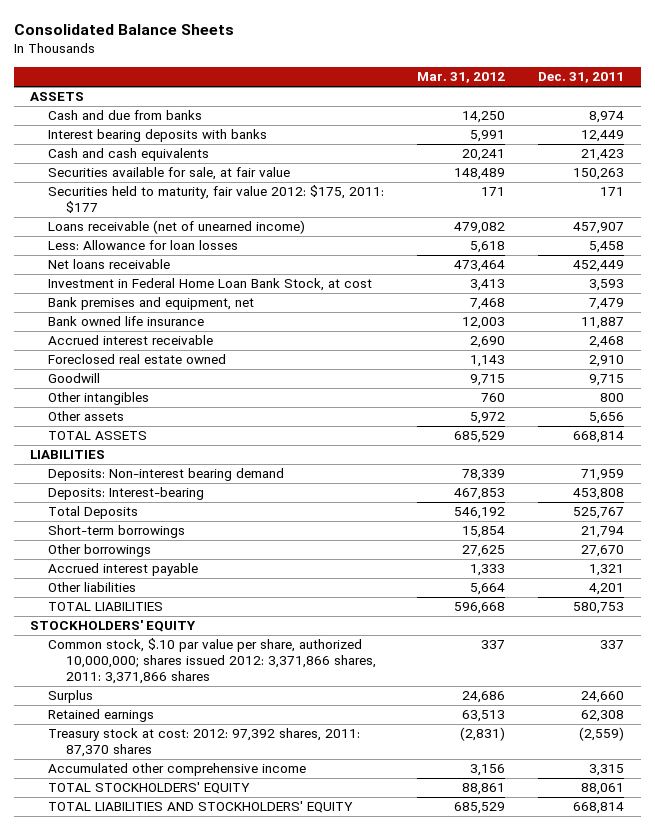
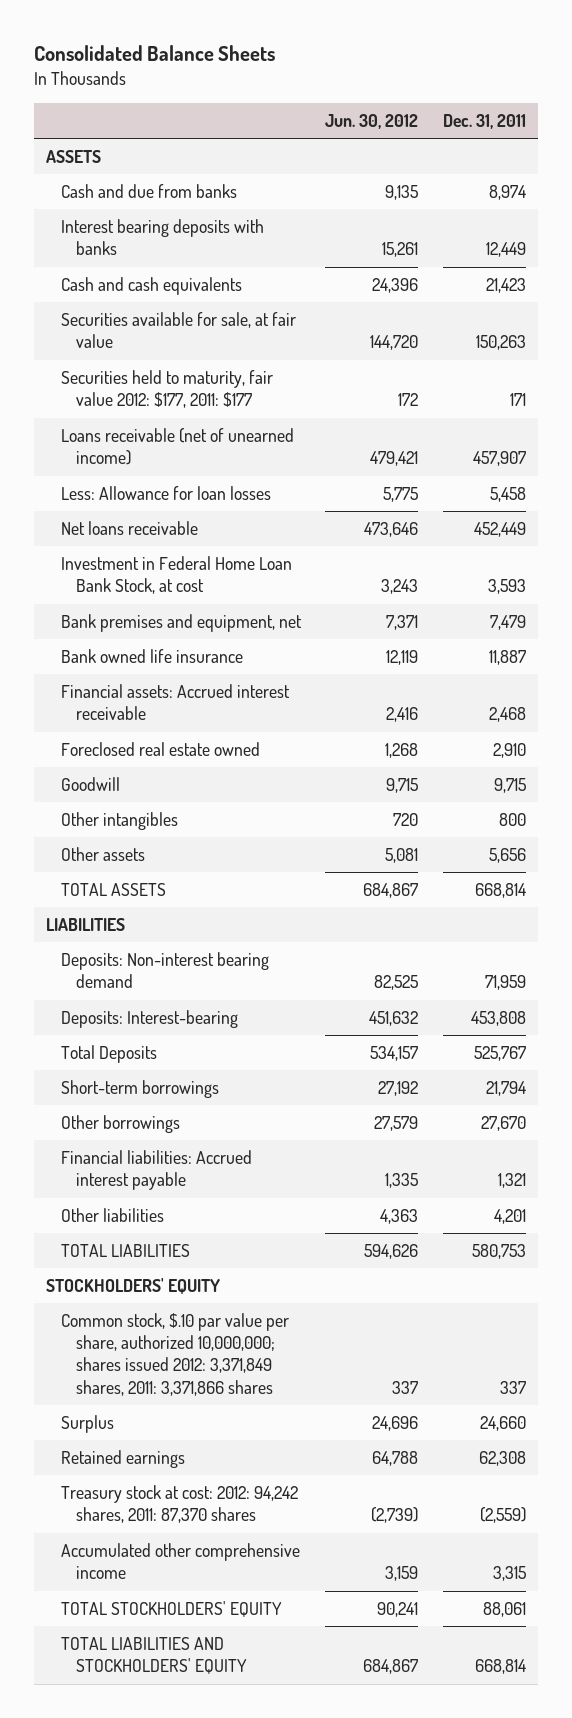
[417,72,506,84] Mar. 31, 2012 -> none
none -> [325,114,419,130] Jun. 30, 2012
[48,185,385,214] Securities held to maturity, fair value 2012: $175, 2011: $177 -> [60,370,273,409] Securities held to maturity, fair value 2012: $177, 2011: $177
[48,335,214,346] Accrued interest receivable -> [60,684,290,721] Financial assets: Accrued interest receivable
[48,563,199,577] Accrued interest payable -> [60,1150,252,1191] Financial liabilities: Accrued interest payable
[48,638,377,685] Common stock, $.10 par value per share, authorized 10,000,000; shares issued 2012: 3,371,866 shares, 2011: 3,371,866 shares -> [60,1313,289,1396] Common stock, $.10 par value per share, authorized 10,000,000; shares issued 2012: 3,371,849 shares, 2011: 3,371,866 shares
[48,728,361,758] Treasury stock at cost: 2012: 97,392 shares, 2011: 87,370 shares -> [60,1485,298,1524] Treasury stock at cost: 2012: 94,242 shares, 2011: 87,370 shares

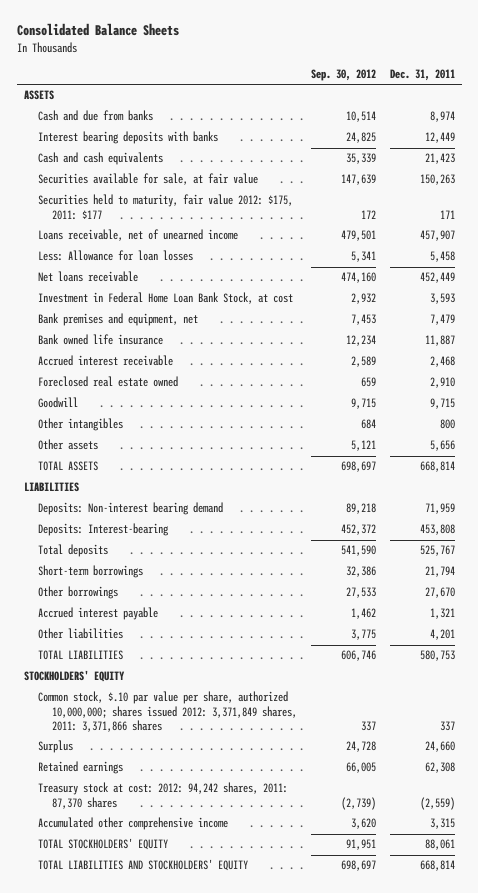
[325,114,419,130] Jun. 30, 2012 -> none
none -> [311,69,377,82] Sep. 30, 2012
[60,370,273,409] Securities held to maturity, fair value 2012: $177, 2011: $177 -> [37,194,293,220] Securities held to maturity, fair value 2012: $175, 2011: $177
[60,428,294,466] Loans receivable (net of unearned income) -> [37,229,238,242] Loans receivable, net of unearned income
[60,684,290,721] Financial assets: Accrued interest receivable -> [37,355,173,367] Accrued interest receivable
[60,1045,157,1064] Total Deposits -> [37,544,108,558] Total deposits
[60,1150,252,1191] Financial liabilities: Accrued interest payable -> [37,607,158,621] Accrued interest payable

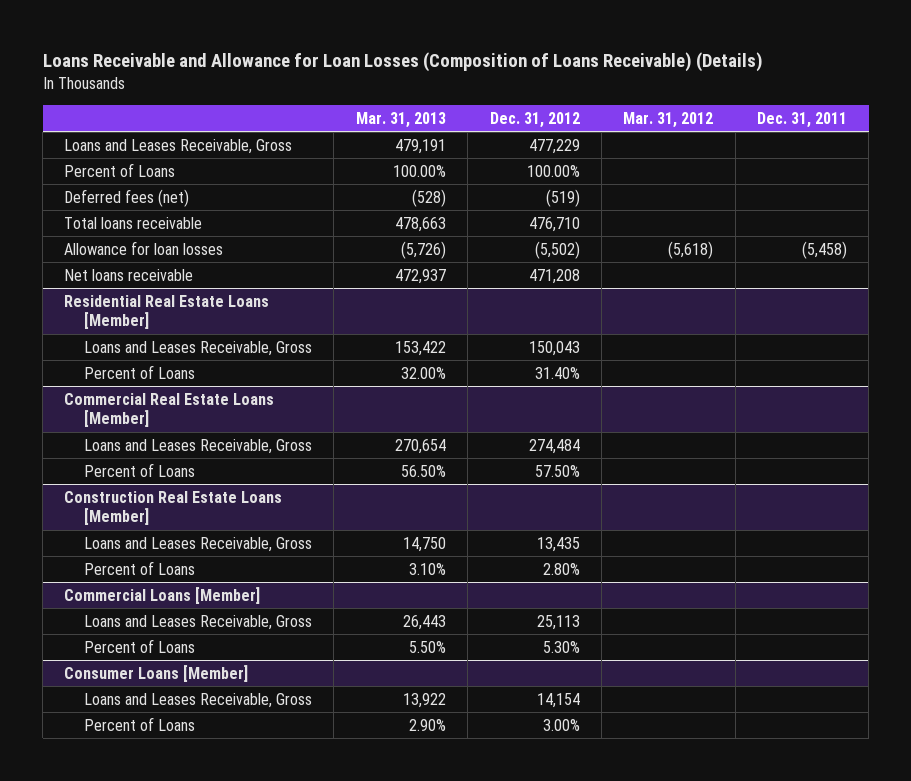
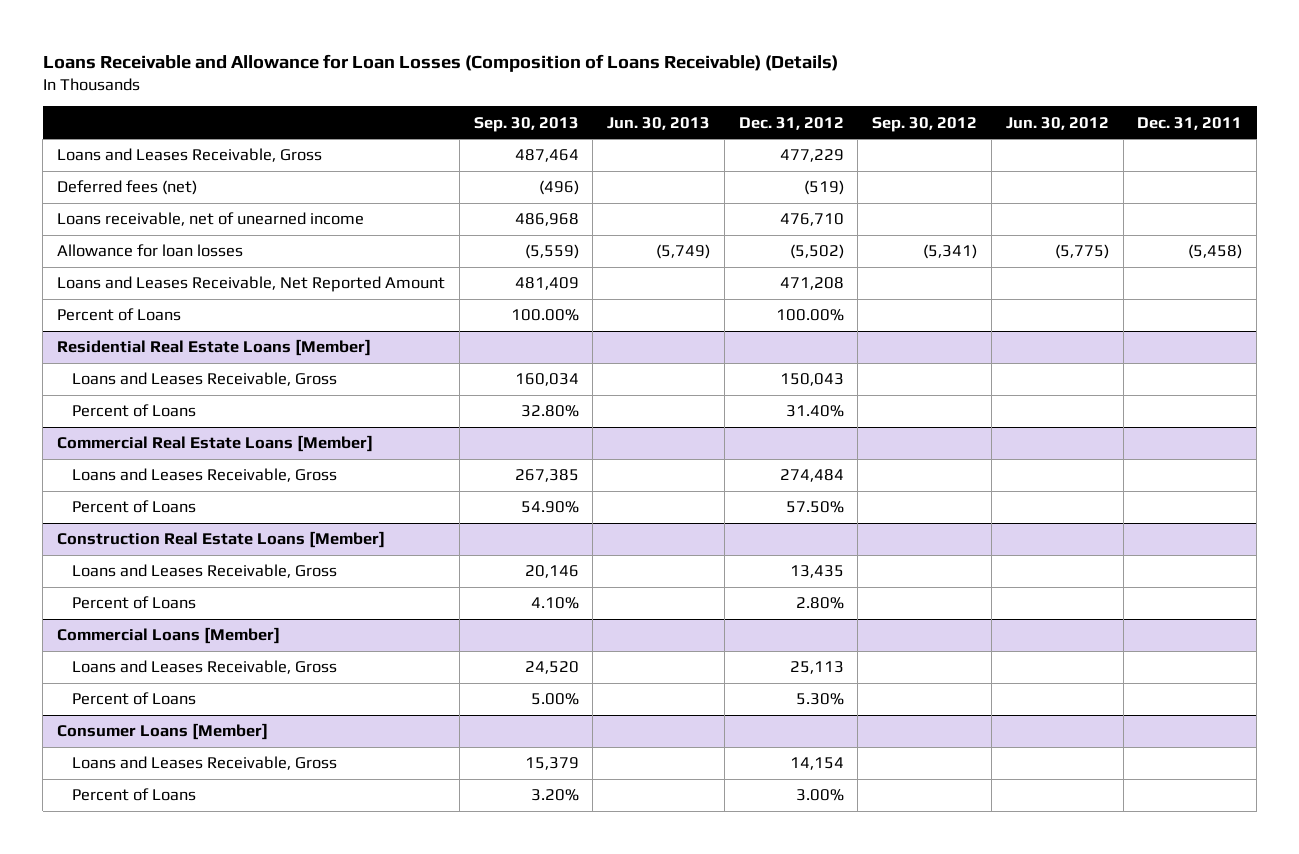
[355,112,446,129] Mar. 31, 2013 -> none
[623,112,714,129] Mar. 31, 2012 -> none
none -> [473,116,579,132] Sep. 30, 2013
none -> [607,116,711,130] Jun. 30, 2013
none -> [872,116,978,132] Sep. 30, 2012
none -> [1005,116,1109,130] Jun. 30, 2012
[64,216,203,229] Total loans receivable -> [57,212,365,227] Loans receivable, net of unearned income
[64,268,194,281] Net loans receivable -> [57,276,446,293] Loans and Leases Receivable, Net Reported Amount
[64,162,176,177] Percent of Loans -> [57,308,182,322] Percent of Loans

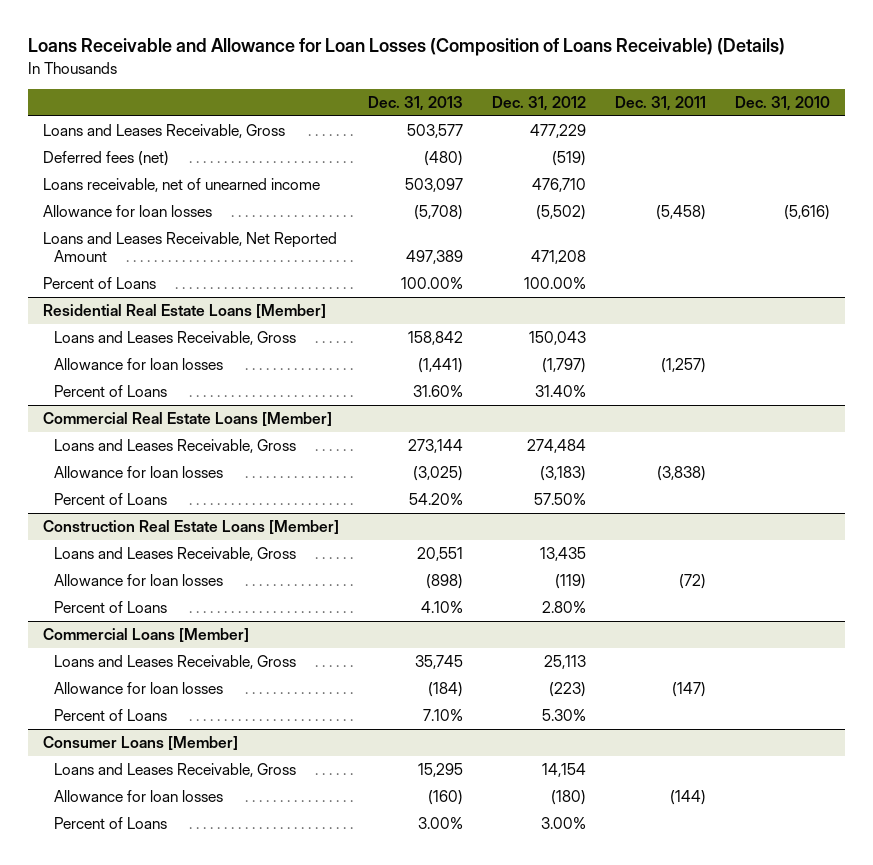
[473,116,579,132] Sep. 30, 2013 -> none
[607,116,711,130] Jun. 30, 2013 -> none
[872,116,978,132] Sep. 30, 2012 -> none
[1005,116,1109,130] Jun. 30, 2012 -> none
none -> [367,96,463,112] Dec. 31, 2013
none -> [735,96,831,112] Dec. 31, 2010
none -> [53,358,223,371] Allowance for loan losses
none -> [53,466,223,479] Allowance for loan losses
none -> [53,574,223,587] Allowance for loan losses
none -> [53,682,223,695] Allowance for loan losses
none -> [53,790,223,803] Allowance for loan losses

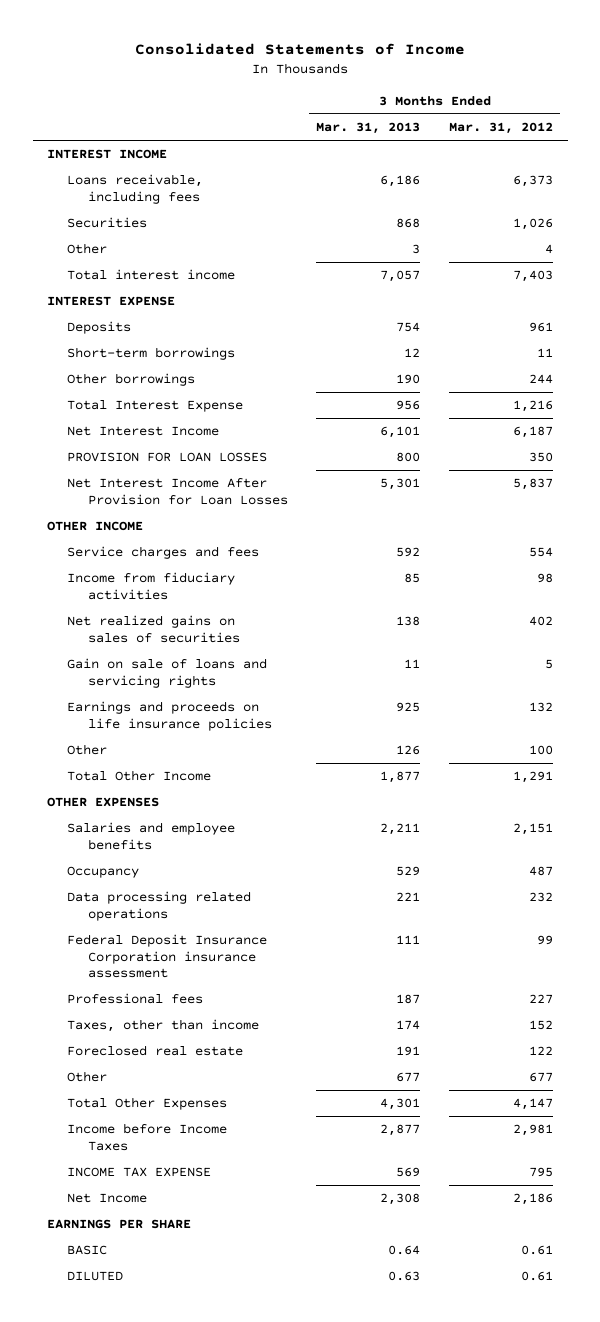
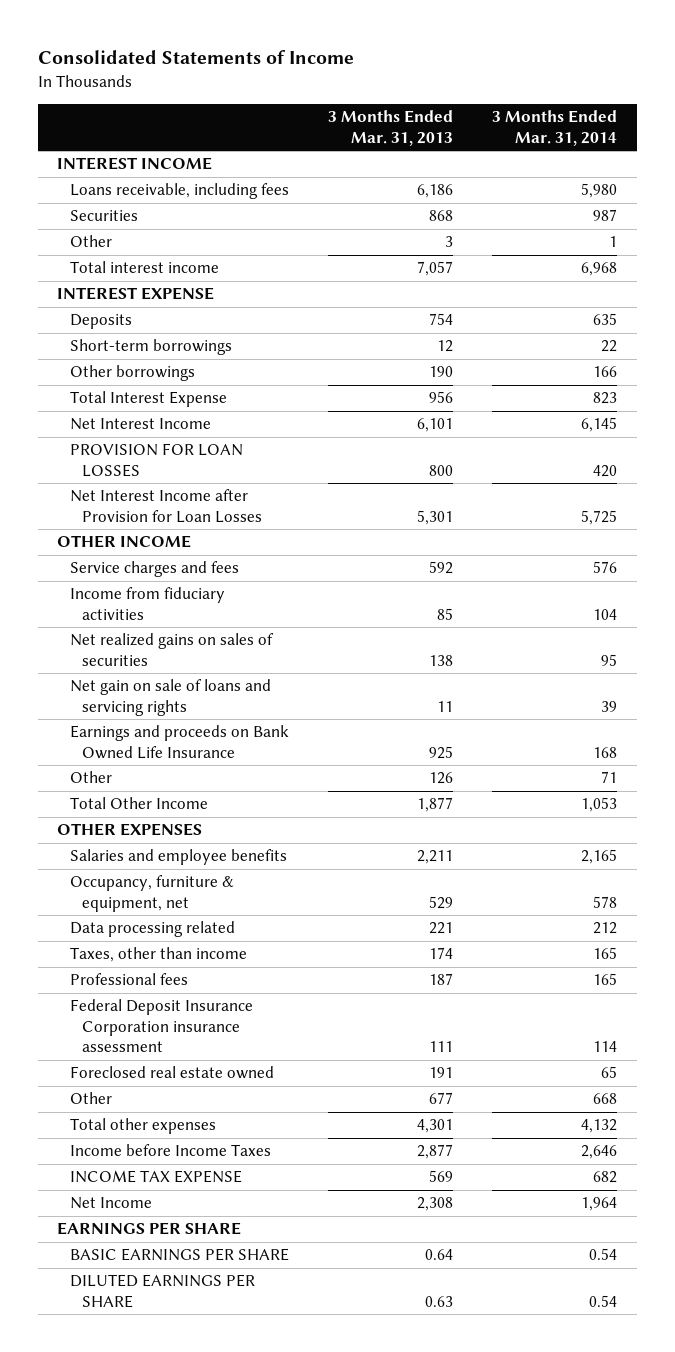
[449,122,554,135] Mar. 31, 2012 -> none
none -> [492,110,618,146] 3 Months Ended Mar. 31, 2014
[67,478,288,505] Net Interest Income After Provision for Loan Losses -> [69,489,262,523] Net Interest Income after Provision for Loan Losses
[67,658,268,688] Gain on sale of loans and servicing rights -> [69,679,271,716] Net gain on sale of loans and servicing rights
[67,701,272,731] Earnings and proceeds on life insurance policies -> [69,725,289,759] Earnings and proceeds on Bank Owned Life Insurance
[67,866,140,879] Occupancy -> [69,875,234,912] Occupancy, furniture & equipment, net
[67,891,252,921] Data processing related operations -> [69,921,235,938] Data processing related
[67,993,204,1005] Professional fees -> [69,973,188,986] Professional fees
[67,934,268,979] Federal Deposit Insurance Corporation insurance assessment -> [69,999,253,1053] Federal Deposit Insurance Corporation insurance assessment
[67,1045,244,1057] Foreclosed real estate -> [69,1066,274,1080] Foreclosed real estate owned
[67,1097,228,1111] Total Other Expenses -> [69,1118,216,1135] Total other expenses
[67,1245,108,1256] BASIC -> [69,1248,289,1262] BASIC EARNINGS PER SHARE
[67,1271,124,1282] DILUTED -> [69,1274,255,1308] DILUTED EARNINGS PER SHARE

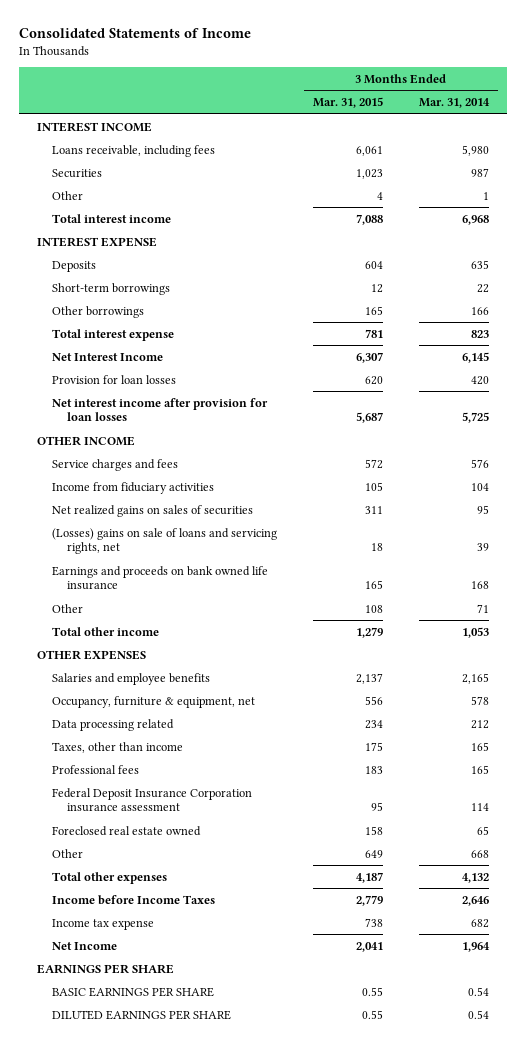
[328,110,454,146] 3 Months Ended Mar. 31, 2013 -> none
none -> [312,97,383,109] Mar. 31, 2015
[69,391,227,408] Total Interest Expense -> [51,328,174,341] Total interest expense
[69,443,243,477] PROVISION FOR LOAN LOSSES -> [51,374,176,384] Provision for loan losses
[69,489,262,523] Net Interest Income after Provision for Loan Losses -> [51,397,268,422] Net interest income after provision for loan losses
[69,679,271,716] Net gain on sale of loans and servicing rights -> [51,527,277,555] (Losses) gains on sale of loans and servicing rights, net
[69,725,289,759] Earnings and proceeds on Bank Owned Life Insurance -> [51,565,268,591] Earnings and proceeds on bank owned life insurance
[69,797,208,810] Total Other Income -> [51,626,159,636] Total other income
[69,1170,242,1184] INCOME TAX EXPENSE -> [51,918,154,930] Income tax expense

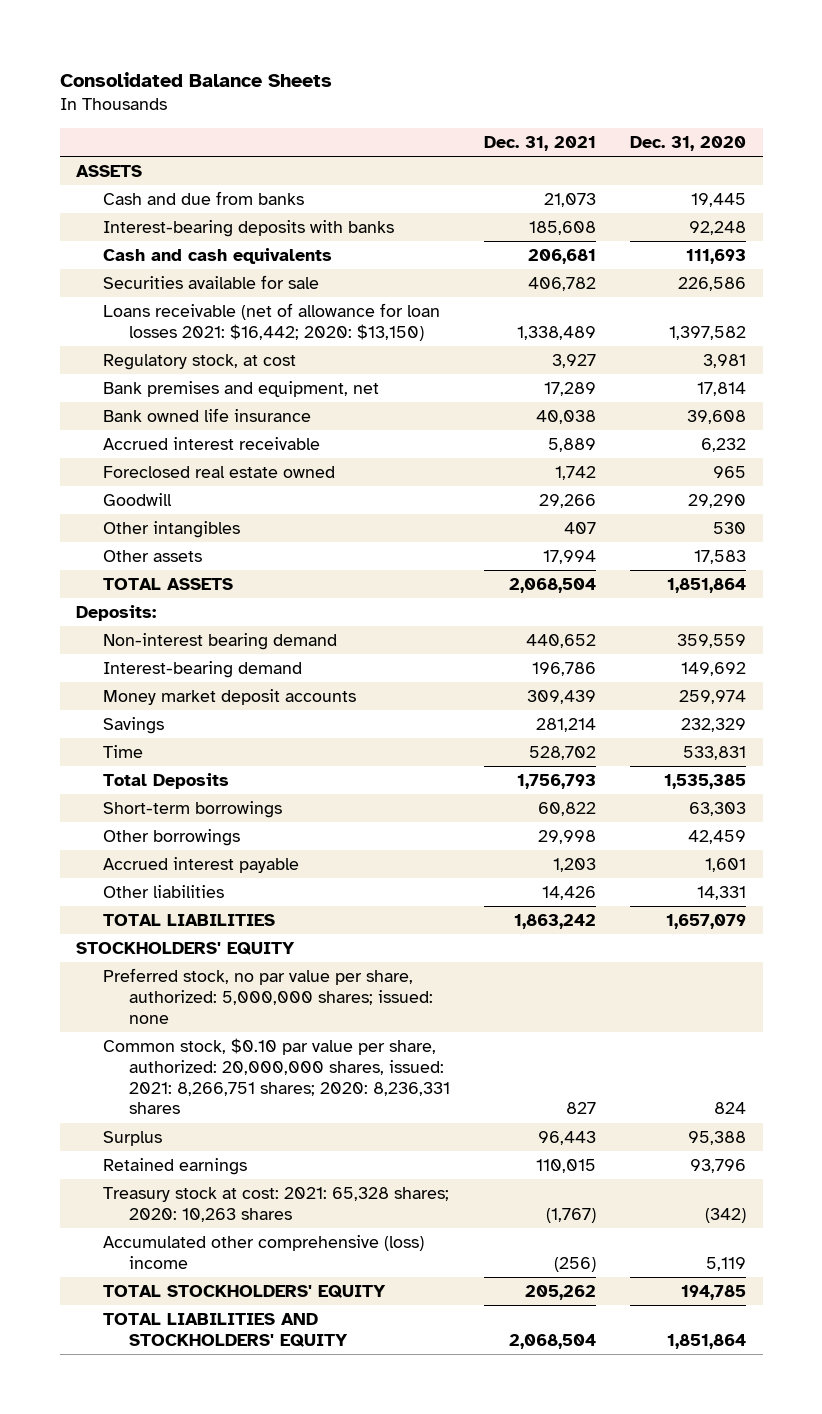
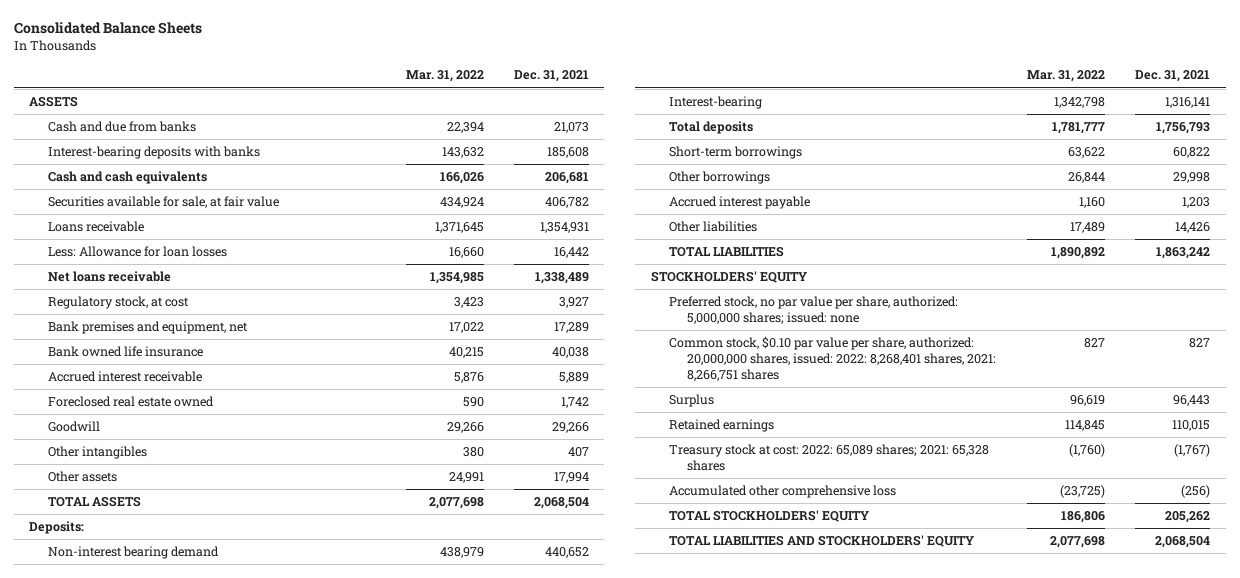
[629,136,746,152] Dec. 31, 2020 -> none
none -> [405,70,484,83] Mar. 31, 2022
[102,275,319,290] Securities available for sale -> [47,195,279,208] Securities available for sale, at fair value
none -> [47,220,144,232] Loans receivable
none -> [47,245,227,257] Less: Allowance for loan losses
[102,303,440,341] Loans receivable (net of allowance for loan losses 2021: $16,442; 2020: $13,150) -> [47,270,171,282] Net loans receivable
[102,689,356,706] Money market deposit accounts -> none
[102,717,164,735] Savings -> none
[102,745,143,759] Time -> none
[102,661,302,679] Interest-bearing demand -> [668,95,762,109] Interest-bearing
[531,662,596,677] 196,786 -> [1165,96,1211,108] 1,316,141
[102,773,229,790] Total Deposits -> [668,120,753,134] Total deposits
[102,1038,451,1115] Common stock, $0.10 par value per share, authorized: 20,000,000 shares, issued: 2021: 8,266,751 shares; 2020: 8,236,331 shares -> [668,335,997,382] Common stock, $0.10 par value per share, authorized: 20,000,000 shares, issued: 2022: 8,268,401 shares, 2021: 8,266,751 shares
[102,1187,449,1222] Treasury stock at cost: 2021: 65,328 shares; 2020: 10,263 shares -> [668,443,989,472] Treasury stock at cost: 2022: 65,089 shares; 2021: 65,328 shares
[102,1235,424,1269] Accumulated other comprehensive (loss) income -> [668,484,896,498] Accumulated other comprehensive loss

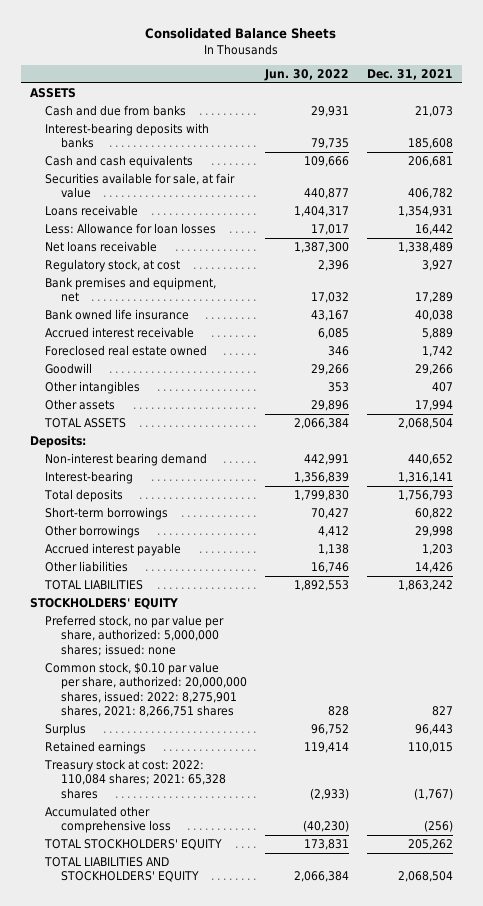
[405,70,484,83] Mar. 31, 2022 -> none
none -> [263,68,349,81] Jun. 30, 2022
[668,335,997,382] Common stock, $0.10 par value per share, authorized: 20,000,000 shares, issued: 2022: 8,268,401 shares, 2021: 8,266,751 shares -> [45,662,247,718] Common stock, $0.10 par value per share, authorized: 20,000,000 shares, issued: 2022: 8,275,901 shares, 2021: 8,266,751 shares
[668,443,989,472] Treasury stock at cost: 2022: 65,089 shares; 2021: 65,328 shares -> [44,759,226,799] Treasury stock at cost: 2022: 110,084 shares; 2021: 65,328 shares

